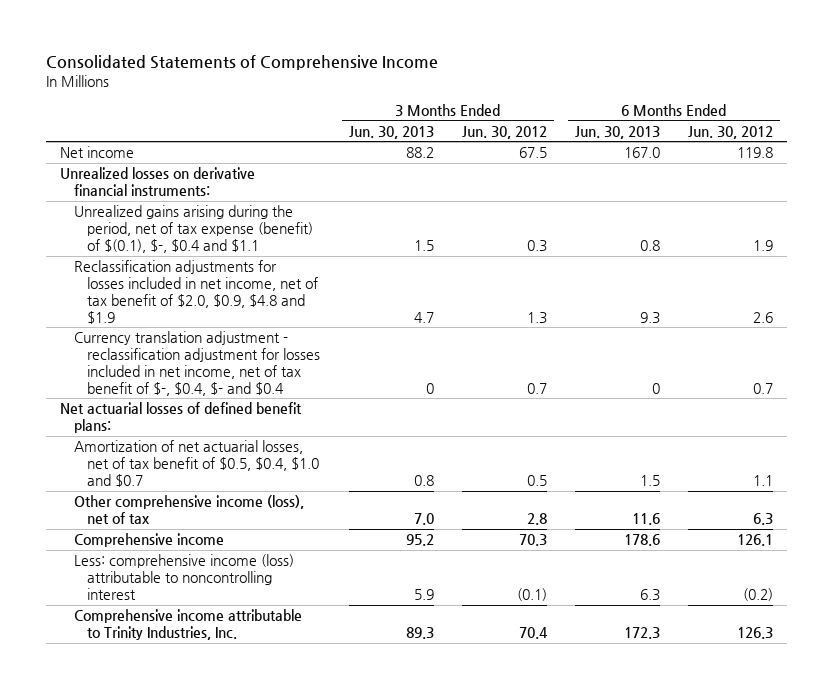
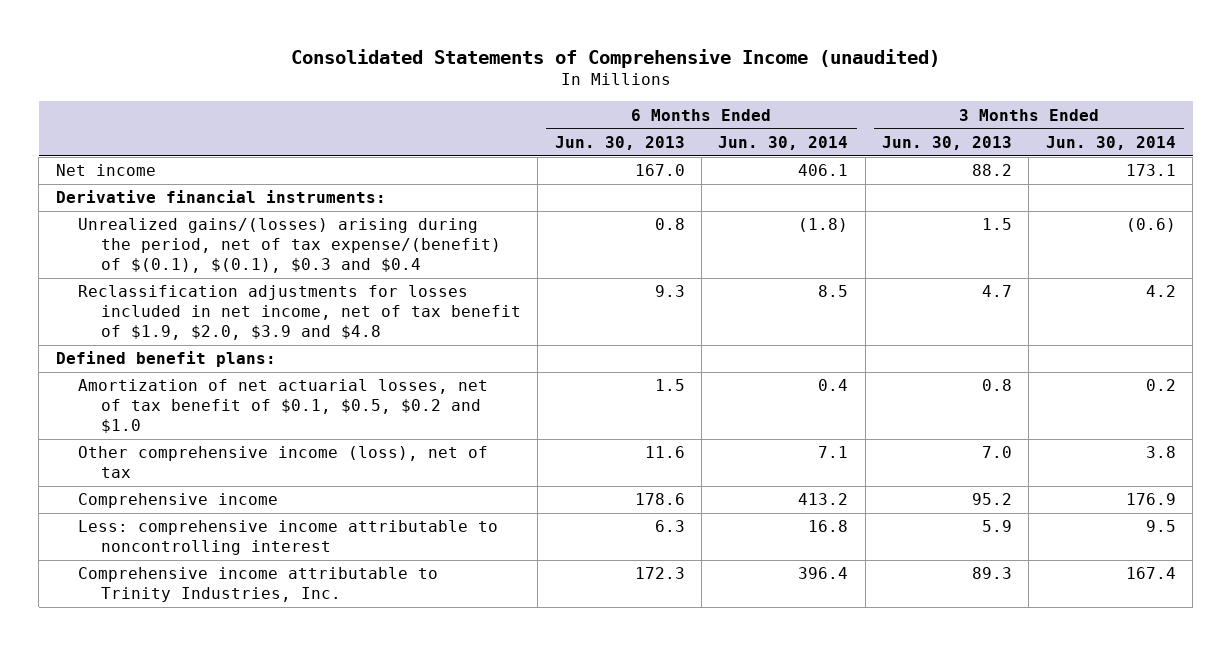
[46,55,439,71] Consolidated Statements of Comprehensive Income -> [290,48,940,68] Consolidated Statements of Comprehensive Income (unaudited)
[461,125,547,139] Jun. 30, 2012 -> none
[688,125,774,139] Jun. 30, 2012 -> none
none -> [718,136,849,151] Jun. 30, 2014
none -> [1045,136,1176,151] Jun. 30, 2014
[73,331,321,396] Currency translation adjustment - reclassification adjustment for losses included in net income, net of tax benefit of $-, $0.4, $- and $0.4 -> none
[60,167,256,197] Unrealized losses on derivative financial instruments: -> [55,190,386,204] Derivative financial instruments:
[73,205,314,253] Unrealized gains arising during the period, net of tax expense (benefit) of $(0.1), $-, $0.4 and $1.1 -> [78,218,501,274] Unrealized gains/(losses) arising during the period, net of tax expense/(benefit) of $(0.1), $(0.1), $0.3 and $0.4
[73,260,319,324] Reclassification adjustments for losses included in net income, net of tax benefit of $2.0, $0.9, $4.8 and $1.9 -> [78,285,521,341] Reclassification adjustments for losses included in net income, net of tax benefit of $1.9, $2.0, $3.9 and $4.8
[60,402,303,434] Net actuarial losses of defined benefit plans: -> [55,351,276,368] Defined benefit plans:
[73,440,320,487] Amortization of net actuarial losses, net of tax benefit of $0.5, $0.4, $1.0 and $0.7 -> [78,379,489,434] Amortization of net actuarial losses, net of tax benefit of $0.1, $0.5, $0.2 and $1.0
[73,554,294,600] Less: comprehensive income (loss) attributable to noncontrolling interest -> [78,520,499,556] Less: comprehensive income attributable to noncontrolling interest

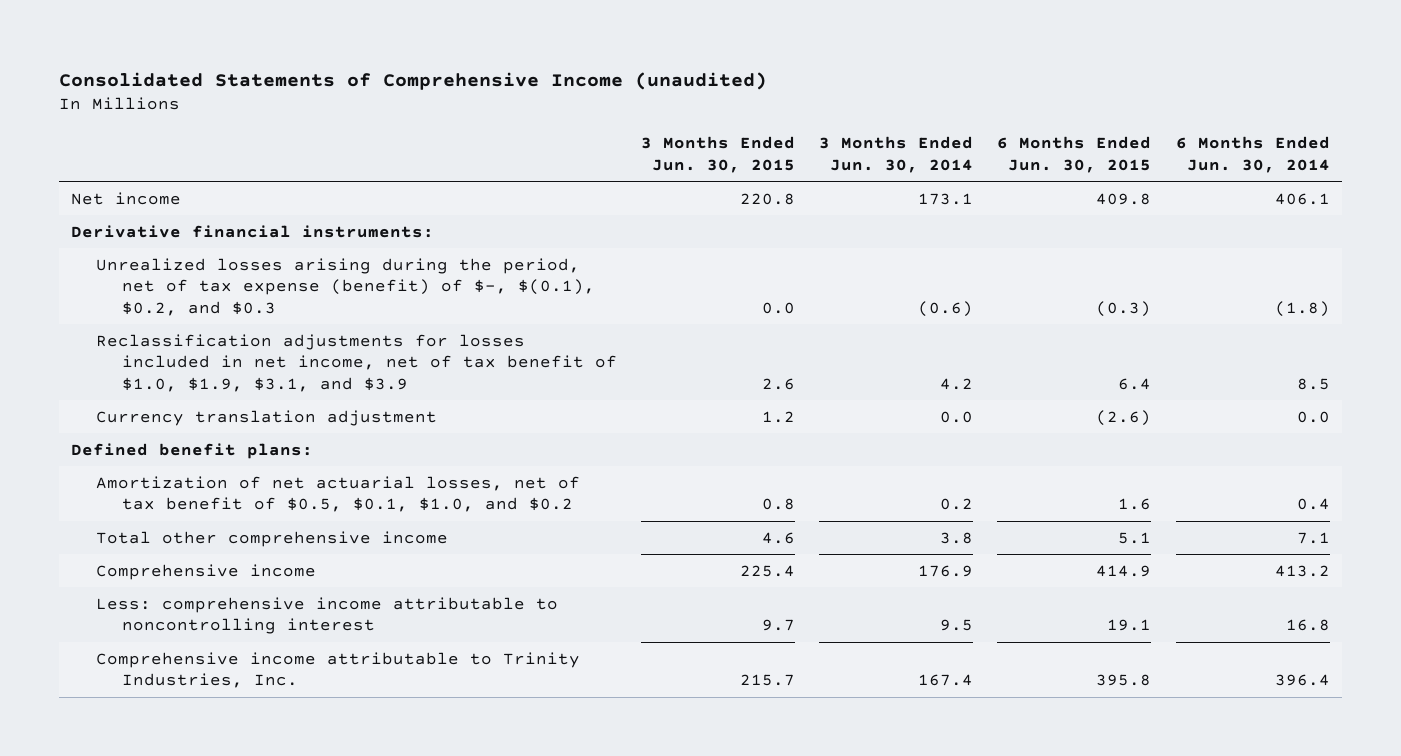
[554,136,685,151] Jun. 30, 2013 -> none
[882,136,1013,151] Jun. 30, 2013 -> none
none -> [641,136,796,173] 3 Months Ended Jun. 30, 2015
none -> [997,136,1152,173] 6 Months Ended Jun. 30, 2015
[78,218,501,274] Unrealized gains/(losses) arising during the period, net of tax expense/(benefit) of $(0.1), $(0.1), $0.3 and $0.4 -> [96,257,595,316] Unrealized losses arising during the period, net of tax expense (benefit) of $-, $(0.1), $0.2, and $0.3
[78,285,521,341] Reclassification adjustments for losses included in net income, net of tax benefit of $1.9, $2.0, $3.9 and $4.8 -> [96,333,617,392] Reclassification adjustments for losses included in net income, net of tax benefit of $1.0, $1.9, $3.1, and $3.9
none -> [96,409,438,426] Currency translation adjustment
[78,379,489,434] Amortization of net actuarial losses, net of tax benefit of $0.1, $0.5, $0.2 and $1.0 -> [96,475,581,513] Amortization of net actuarial losses, net of tax benefit of $0.5, $0.1, $1.0, and $0.2
[78,446,489,479] Other comprehensive income (loss), net of tax -> [96,530,449,547] Total other comprehensive income

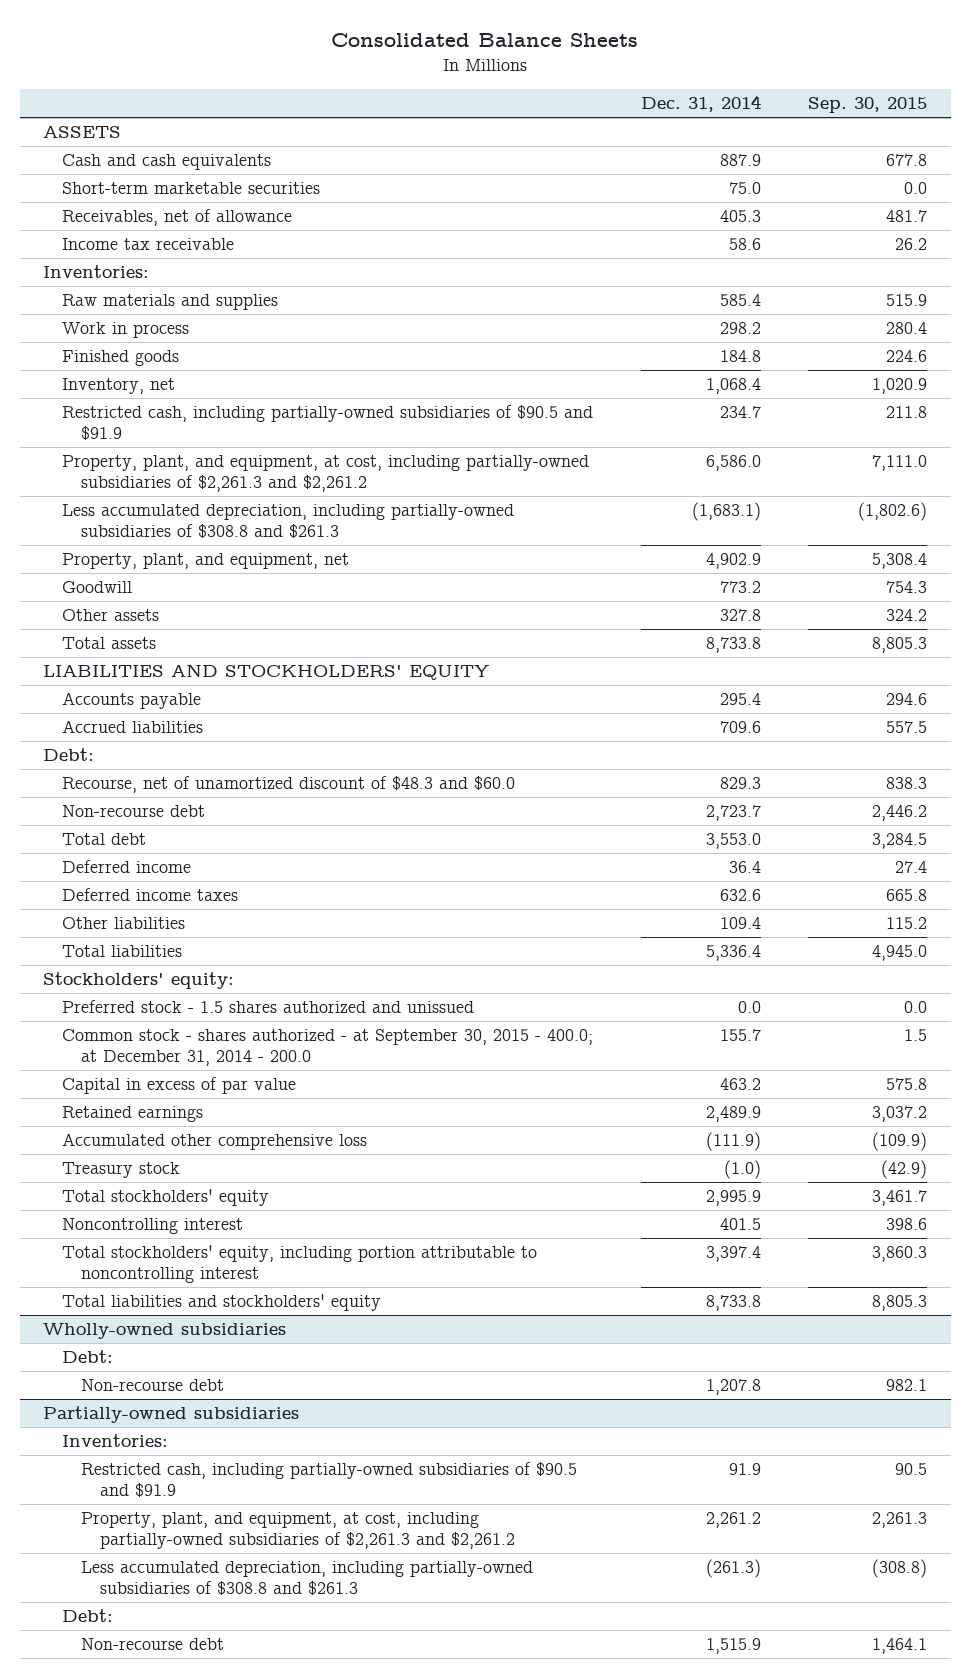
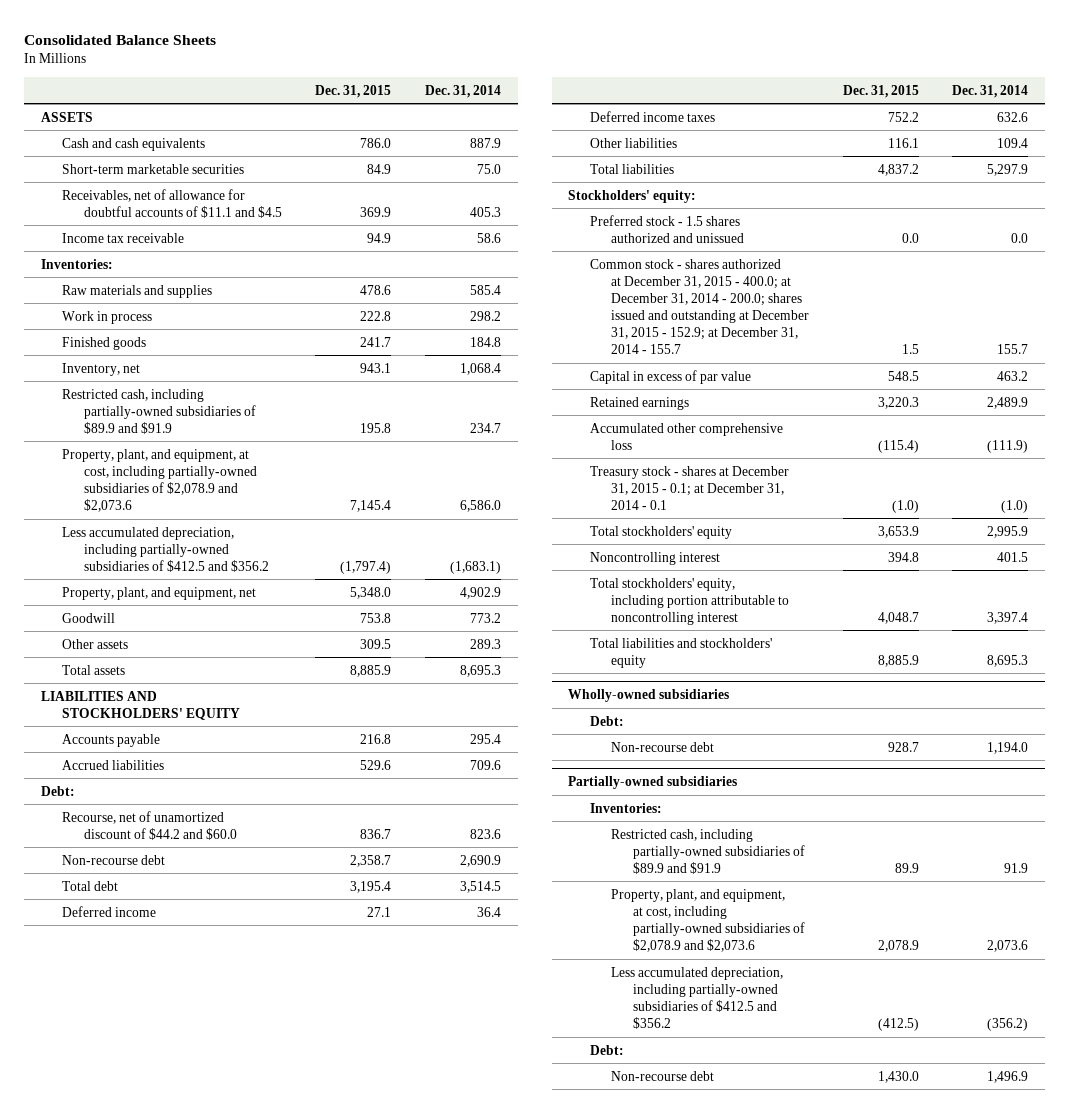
[808,97,928,114] Sep. 30, 2015 -> none
none -> [315,84,392,98] Dec. 31, 2015
[62,209,293,227] Receivables, net of allowance -> [62,188,282,218] Receivables, net of allowance for doubtful accounts of $11.1 and $4.5
[62,405,594,441] Restricted cash, including partially-owned subsidiaries of $90.5 and $91.9 -> [62,388,256,434] Restricted cash, including partially-owned subsidiaries of $89.9 and $91.9
[62,455,590,493] Property, plant, and equipment, at cost, including partially-owned subsidiaries of $2,261.3 and $2,261.2 -> [62,448,257,512] Property, plant, and equipment, at cost, including partially-owned subsidiaries of $2,078.9 and $2,073.6
[62,504,515,539] Less accumulated depreciation, including partially-owned subsidiaries of $308.8 and $261.3 -> [62,526,269,572] Less accumulated depreciation, including partially-owned subsidiaries of $412.5 and $356.2
[719,609,761,622] 327.8 -> [469,638,501,649] 289.3
[705,637,761,654] 8,733.8 -> [459,664,501,677] 8,695.3
[62,776,516,794] Recourse, net of unamortized discount of $48.3 and $60.0 -> [62,810,237,840] Recourse, net of unamortized discount of $44.2 and $60.0
[719,777,761,790] 829.3 -> [469,828,501,839] 823.6
[705,805,761,822] 2,723.7 -> [459,854,501,867] 2,690.9
[705,833,761,850] 3,553.0 -> [459,880,501,893] 3,514.5
[705,945,761,962] 5,336.4 -> [987,163,1029,176] 5,297.9
[62,1029,594,1067] Common stock - shares authorized - at September 30, 2015 - 400.0; at December 31, 2014 - 200.0 -> [589,258,810,355] Common stock - shares authorized at December 31, 2015 - 400.0; at December 31, 2014 - 200.0; shares issued and outstanding at December 31, 2015 - 152.9; at December 31, 2014 - 155.7
[62,1162,181,1179] Treasury stock -> [589,465,789,510] Treasury stock - shares at December 31, 2015 - 0.1; at December 31, 2014 - 0.1
[705,1295,761,1312] 8,733.8 -> [987,654,1029,667] 8,695.3
[705,1379,761,1396] 1,207.8 -> [987,741,1029,754] 1,194.0
[81,1462,578,1498] Restricted cash, including partially-owned subsidiaries of $90.5 and $91.9 -> [611,828,805,874] Restricted cash, including partially-owned subsidiaries of $89.9 and $91.9
[81,1512,516,1550] Property, plant, and equipment, at cost, including partially-owned subsidiaries of $2,261.3 and $2,261.2 -> [611,888,805,952] Property, plant, and equipment, at cost, including partially-owned subsidiaries of $2,078.9 and $2,073.6
[705,1512,761,1529] 2,261.2 -> [987,939,1029,952] 2,073.6
[81,1561,534,1596] Less accumulated depreciation, including partially-owned subsidiaries of $308.8 and $261.3 -> [611,966,784,1029] Less accumulated depreciation, including partially-owned subsidiaries of $412.5 and $356.2
[705,1559,761,1579] (261.3) -> [987,1017,1029,1031] (356.2)
[705,1638,761,1655] 1,515.9 -> [987,1070,1029,1083] 1,496.9

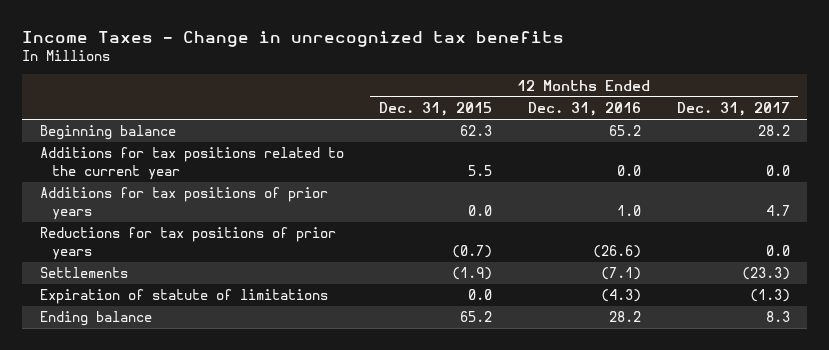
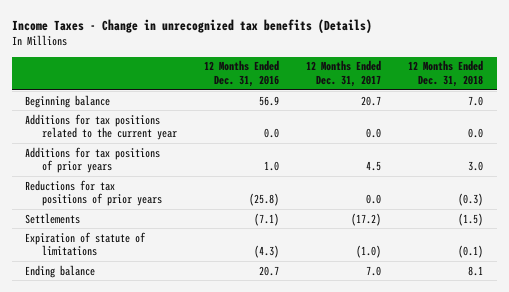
[21,30,564,47] Income Taxes - Change in unrecognized tax benefits -> [11,18,372,33] Income Taxes - Change in unrecognized tax benefits (Details)
[379,102,493,117] Dec. 31, 2015 -> none
none -> [408,60,484,88] 12 Months Ended Dec. 31, 2018
[608,125,641,137] 65.2 -> [259,95,280,106] 56.9
[757,125,790,137] 28.2 -> [361,95,382,106] 20.7
[765,204,790,216] 4.7 -> [366,161,382,172] 4.5
[592,244,641,258] (26.6) -> [249,193,280,207] (25.8)
[741,267,790,281] (23.3) -> [351,212,382,226] (17.2)
[749,289,790,303] (1.3) -> [356,245,382,259] (1.0)
[608,311,641,323] 28.2 -> [259,265,280,276] 20.7
[765,311,790,323] 8.3 -> [366,265,382,276] 7.0

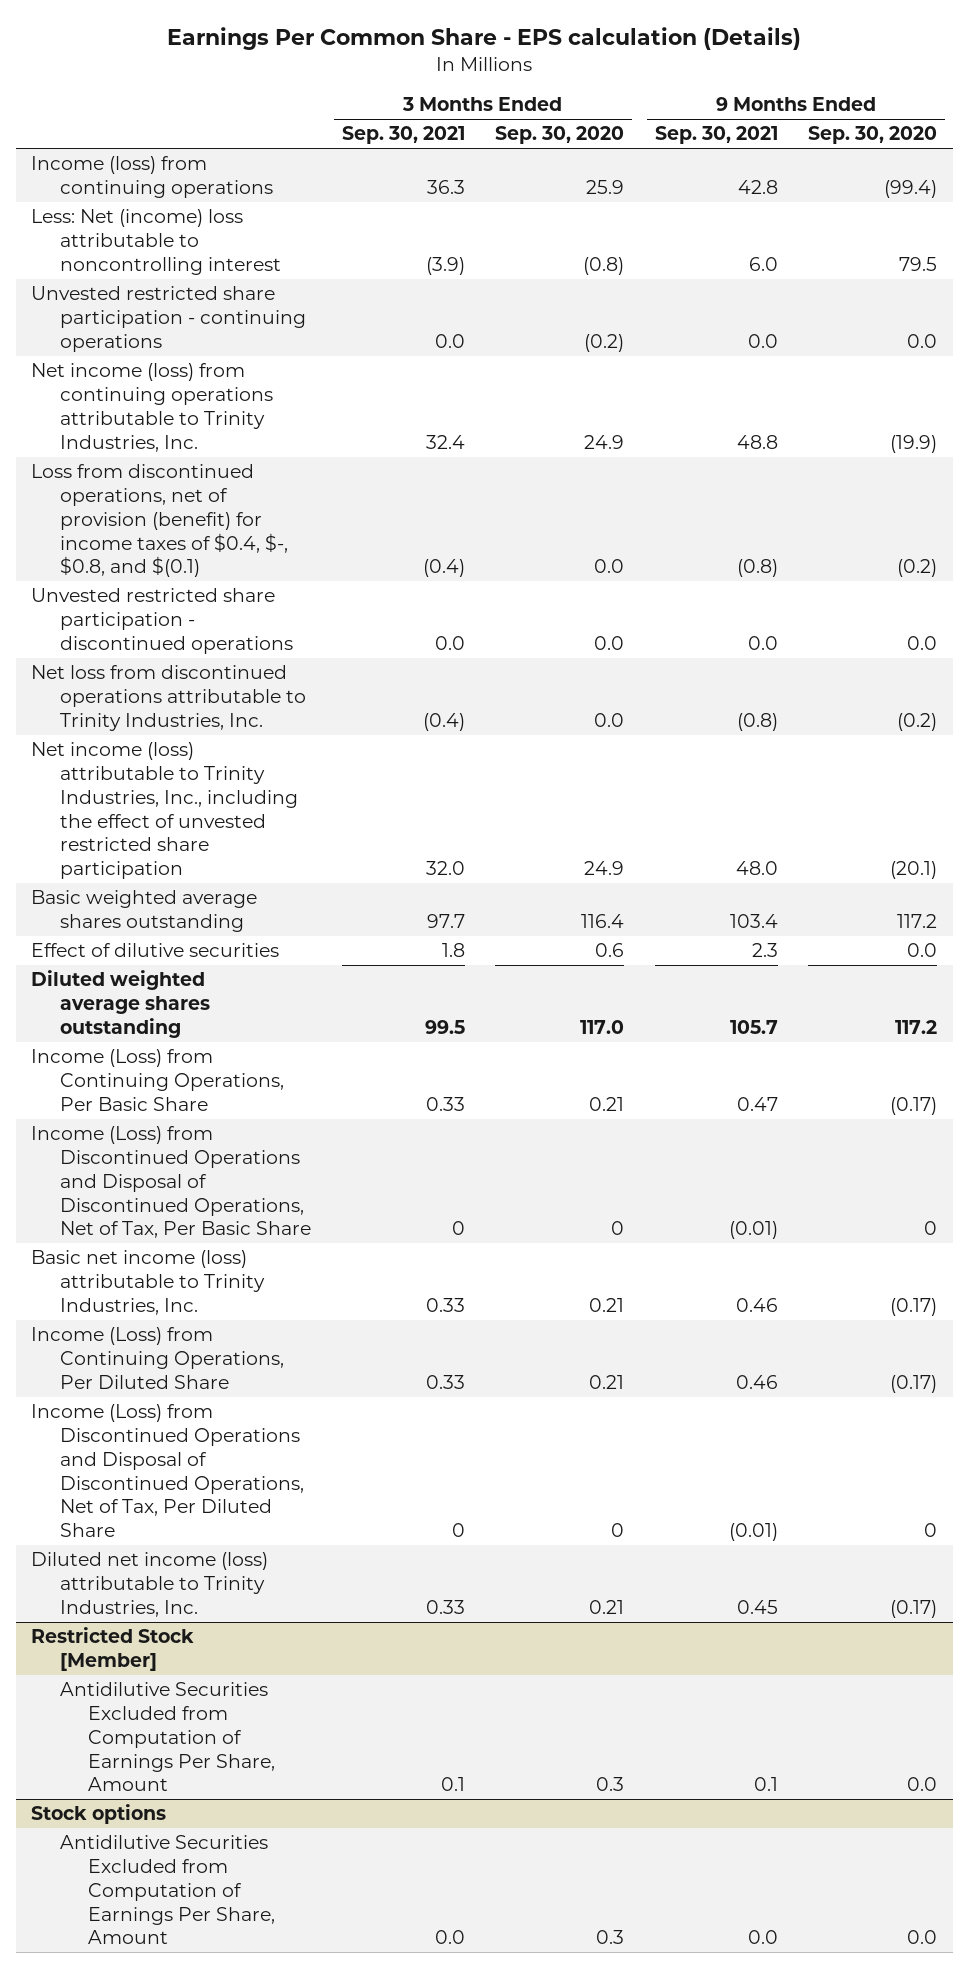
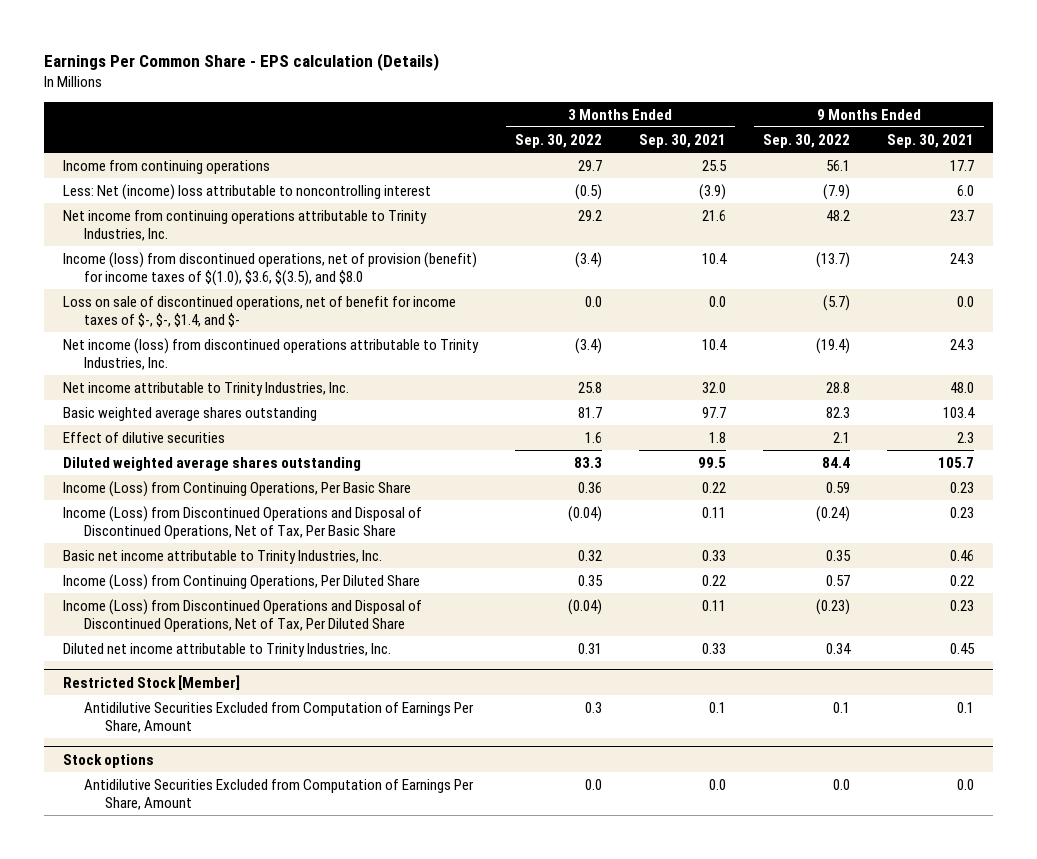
[495,126,625,145] Sep. 30, 2020 -> none
[808,126,938,145] Sep. 30, 2020 -> none
none -> [514,133,602,148] Sep. 30, 2022
none -> [763,133,851,148] Sep. 30, 2022
[31,156,273,199] Income (loss) from continuing operations -> [62,159,270,174] Income from continuing operations
[426,180,465,195] 36.3 -> [702,159,728,171] 25.5
[737,180,778,195] 42.8 -> [950,159,975,171] 17.7
[31,286,306,352] Unvested restricted share participation - continuing operations -> none
[31,588,293,654] Unvested restricted share participation - discontinued operations -> none
[31,363,273,452] Net income (loss) from continuing operations attributable to Trinity Industries, Inc. -> [62,209,427,241] Net income from continuing operations attributable to Trinity Industries, Inc.
[425,434,465,449] 32.4 -> [702,209,727,221] 21.6
[736,434,778,449] 48.8 -> [950,209,975,221] 23.7
[31,464,288,578] Loss from discontinued operations, net of provision (benefit) for income taxes of $0.4, $-, $0.8, and $(0.1) -> [62,251,477,286] Income (loss) from discontinued operations, net of provision (benefit) for income taxes of $(1.0), $3.6, $(3.5), and $8.0
[422,559,465,578] (0.4) -> [702,252,728,264] 10.4
[736,559,778,578] (0.8) -> [950,252,975,264] 24.3
none -> [62,295,456,327] Loss on sale of discontinued operations, net of benefit for income taxes of $-, $-, $1.4, and $-
[31,665,306,731] Net loss from discontinued operations attributable to Trinity Industries, Inc. -> [62,337,479,370] Net income (loss) from discontinued operations attributable to Trinity Industries, Inc.
[422,712,465,731] (0.4) -> [702,338,728,350] 10.4
[736,712,778,731] (0.8) -> [950,338,975,350] 24.3
[31,742,298,880] Net income (loss) attributable to Trinity Industries, Inc., including the effect of unvested restricted share participation -> [62,381,349,396] Net income attributable to Trinity Industries, Inc.
[425,1096,465,1111] 0.33 -> [702,481,727,493] 0.22
[736,1096,778,1111] 0.47 -> [950,481,975,493] 0.23
[451,1221,465,1236] 0 -> [702,506,727,518] 0.11
[728,1221,778,1240] (0.01) -> [950,506,975,518] 0.23
[31,1250,265,1315] Basic net income (loss) attributable to Trinity Industries, Inc. -> [62,549,382,564] Basic net income attributable to Trinity Industries, Inc.
[425,1374,465,1389] 0.33 -> [702,574,727,586] 0.22
[735,1374,778,1389] 0.46 -> [950,574,975,586] 0.22
[451,1523,465,1538] 0 -> [702,599,727,611] 0.11
[728,1523,778,1542] (0.01) -> [950,599,975,611] 0.23
[31,1552,269,1617] Diluted net income (loss) attributable to Trinity Industries, Inc. -> [62,642,391,657] Diluted net income attributable to Trinity Industries, Inc.

